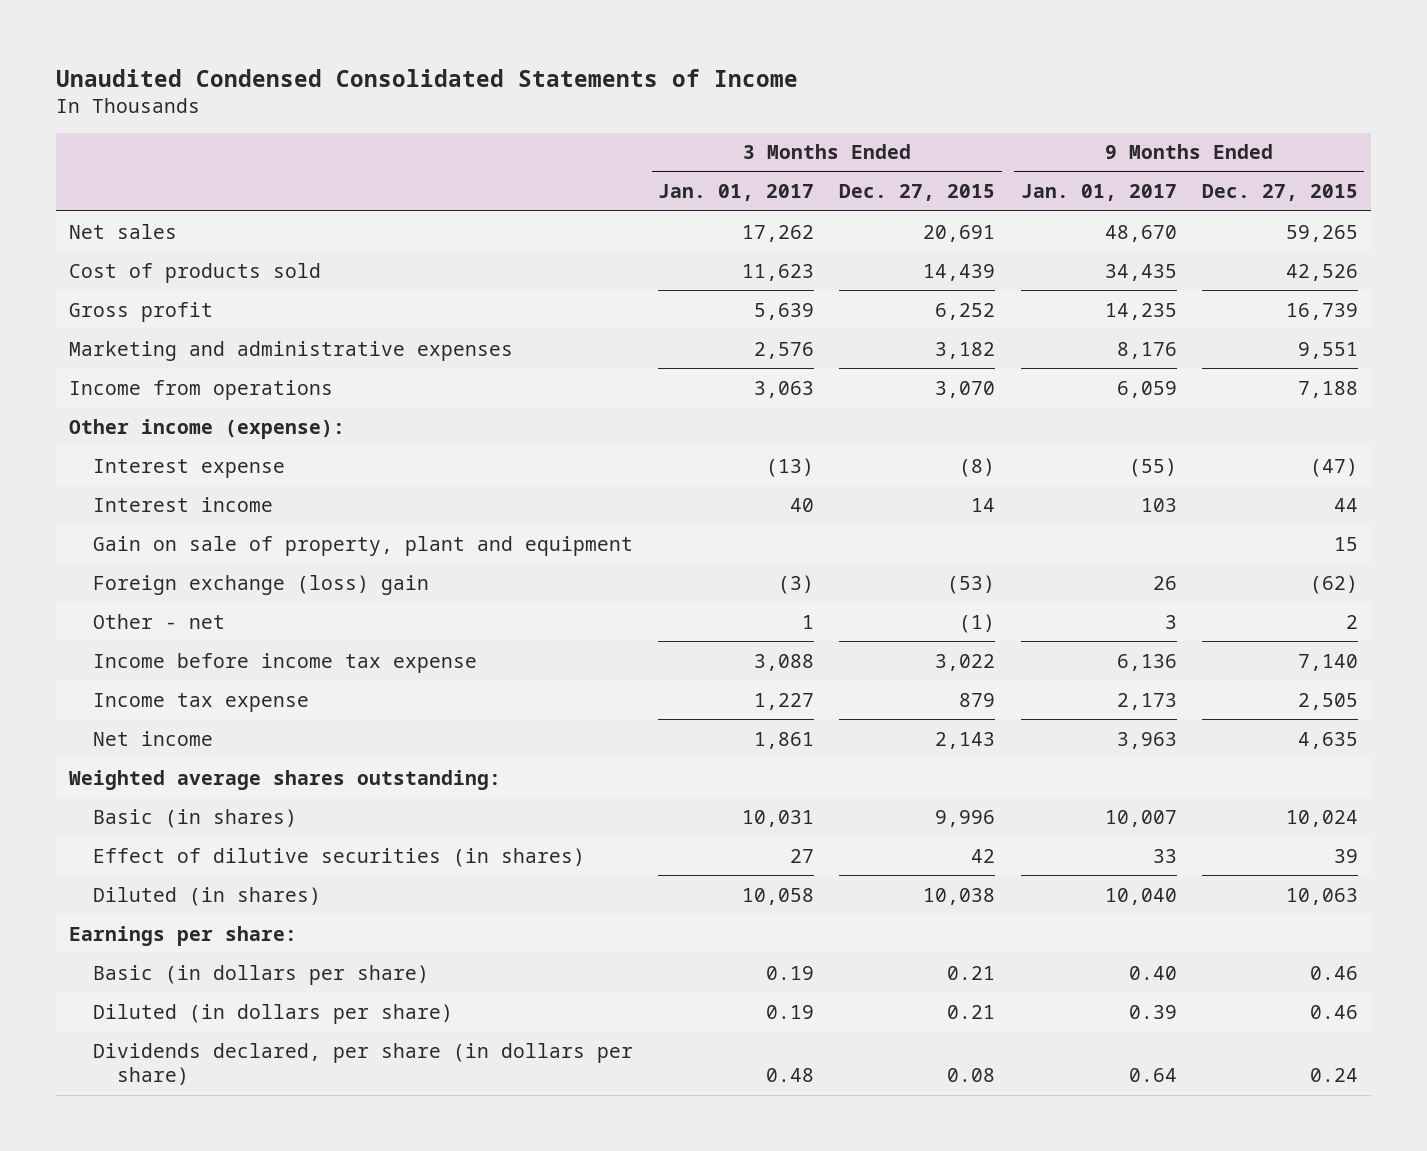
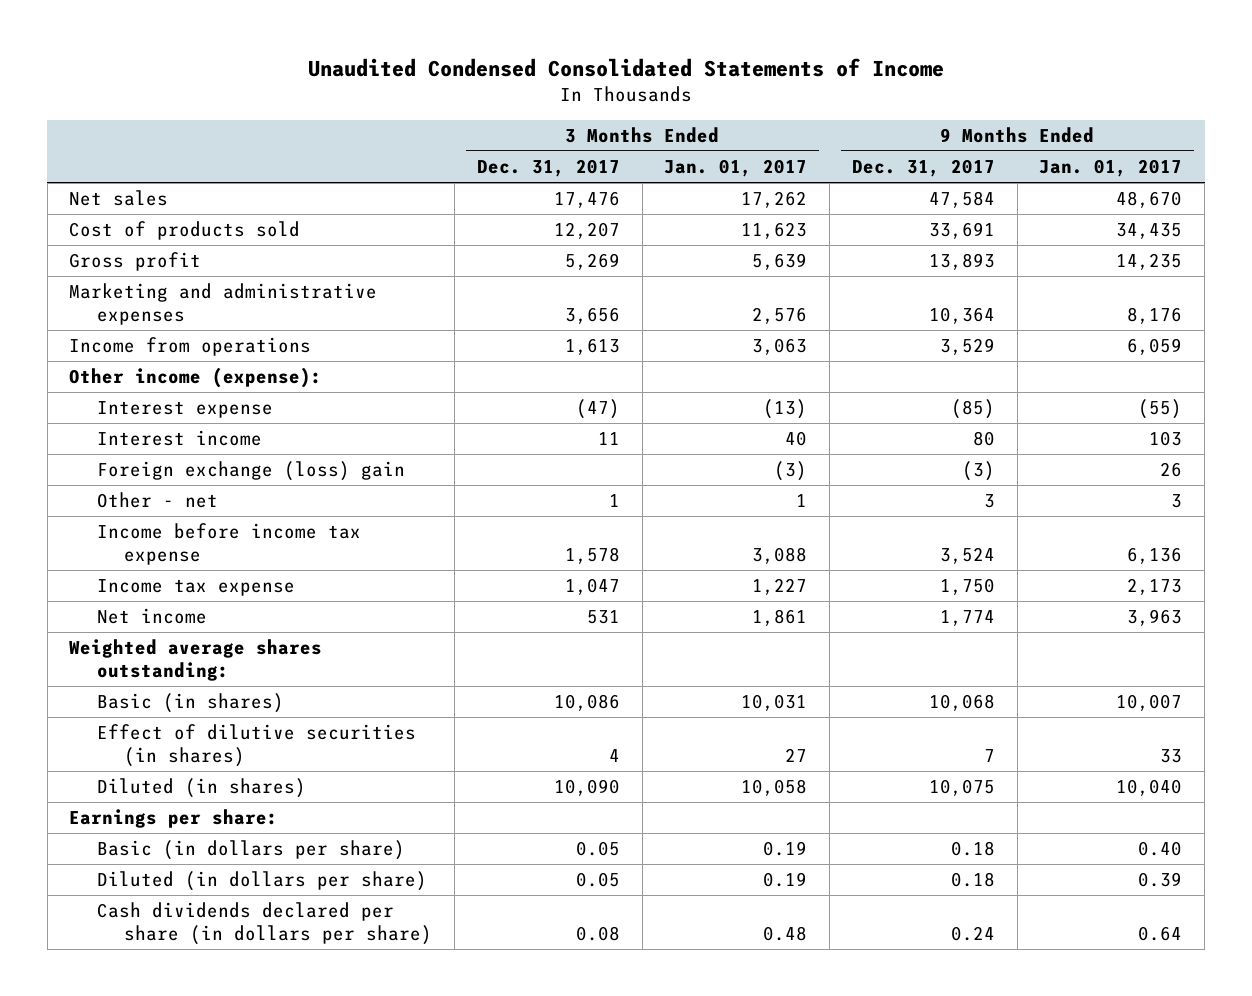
[839,184,996,202] Dec. 27, 2015 -> none
[1202,184,1359,202] Dec. 27, 2015 -> none
none -> [476,159,620,178] Dec. 31, 2017
none -> [851,159,995,178] Dec. 31, 2017
[92,535,633,556] Gain on sale of property, plant and equipment -> none
[92,1042,633,1086] Dividends declared, per share (in dollars per share) -> [96,902,433,946] Cash dividends declared per share (in dollars per share)

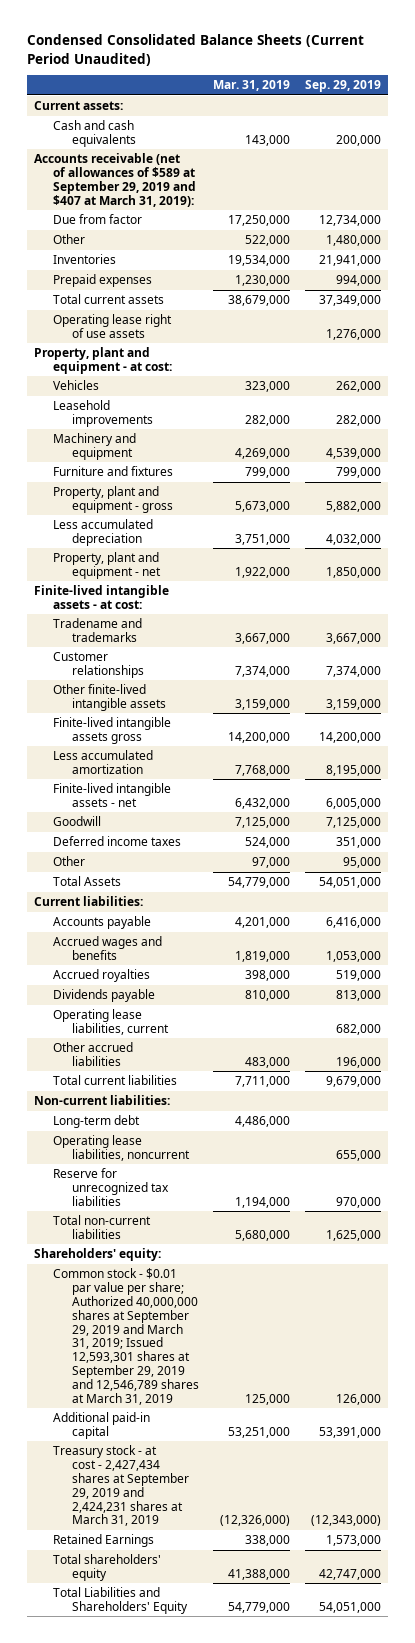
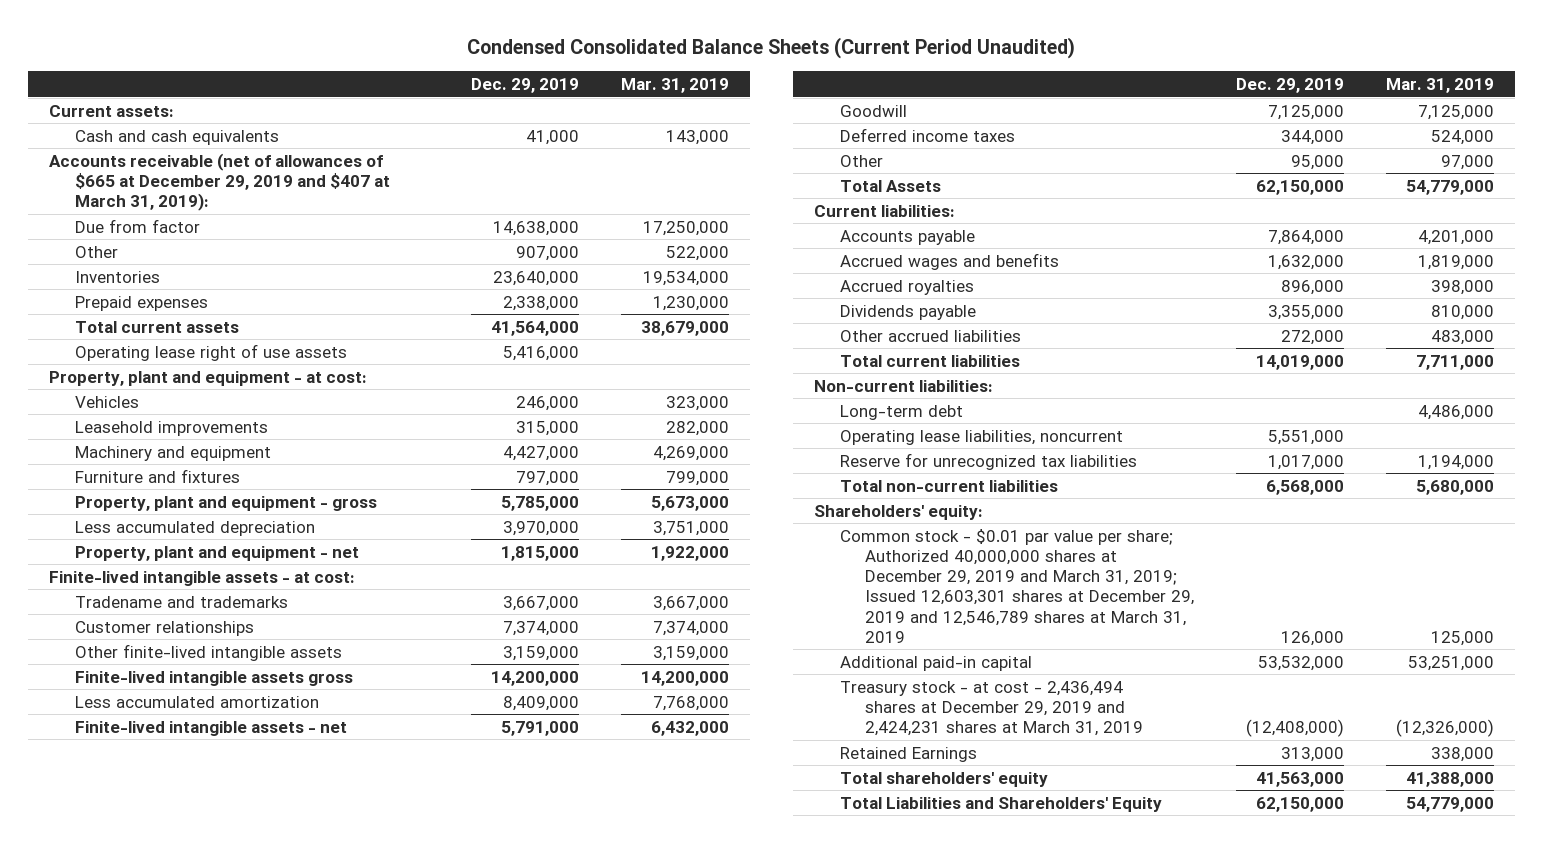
[304,80,381,93] Sep. 29, 2019 -> none
none -> [471,78,580,94] Dec. 29, 2019
[34,153,197,207] Accounts receivable (net of allowances of $589 at September 29, 2019 and $407 at March 31, 2019): -> [48,152,390,212] Accounts receivable (net of allowances of $665 at December 29, 2019 and $407 at March 31, 2019):
[53,1009,169,1035] Operating lease liabilities, current -> none
[53,1268,199,1405] Common stock - $0.01 par value per share; Authorized 40,000,000 shares at September 29, 2019 and March 31, 2019; Issued 12,593,301 shares at September 29, 2019 and 12,546,789 shares at March 31, 2019 -> [839,528,1195,643] Common stock - $0.01 par value per share; Authorized 40,000,000 shares at December 29, 2019 and March 31, 2019; Issued 12,603,301 shares at December 29, 2019 and 12,546,789 shares at March 31, 2019
[53,1445,189,1527] Treasury stock - at cost - 2,427,434 shares at September 29, 2019 and 2,424,231 shares at March 31, 2019 -> [839,680,1144,737] Treasury stock - at cost - 2,436,494 shares at December 29, 2019 and 2,424,231 shares at March 31, 2019

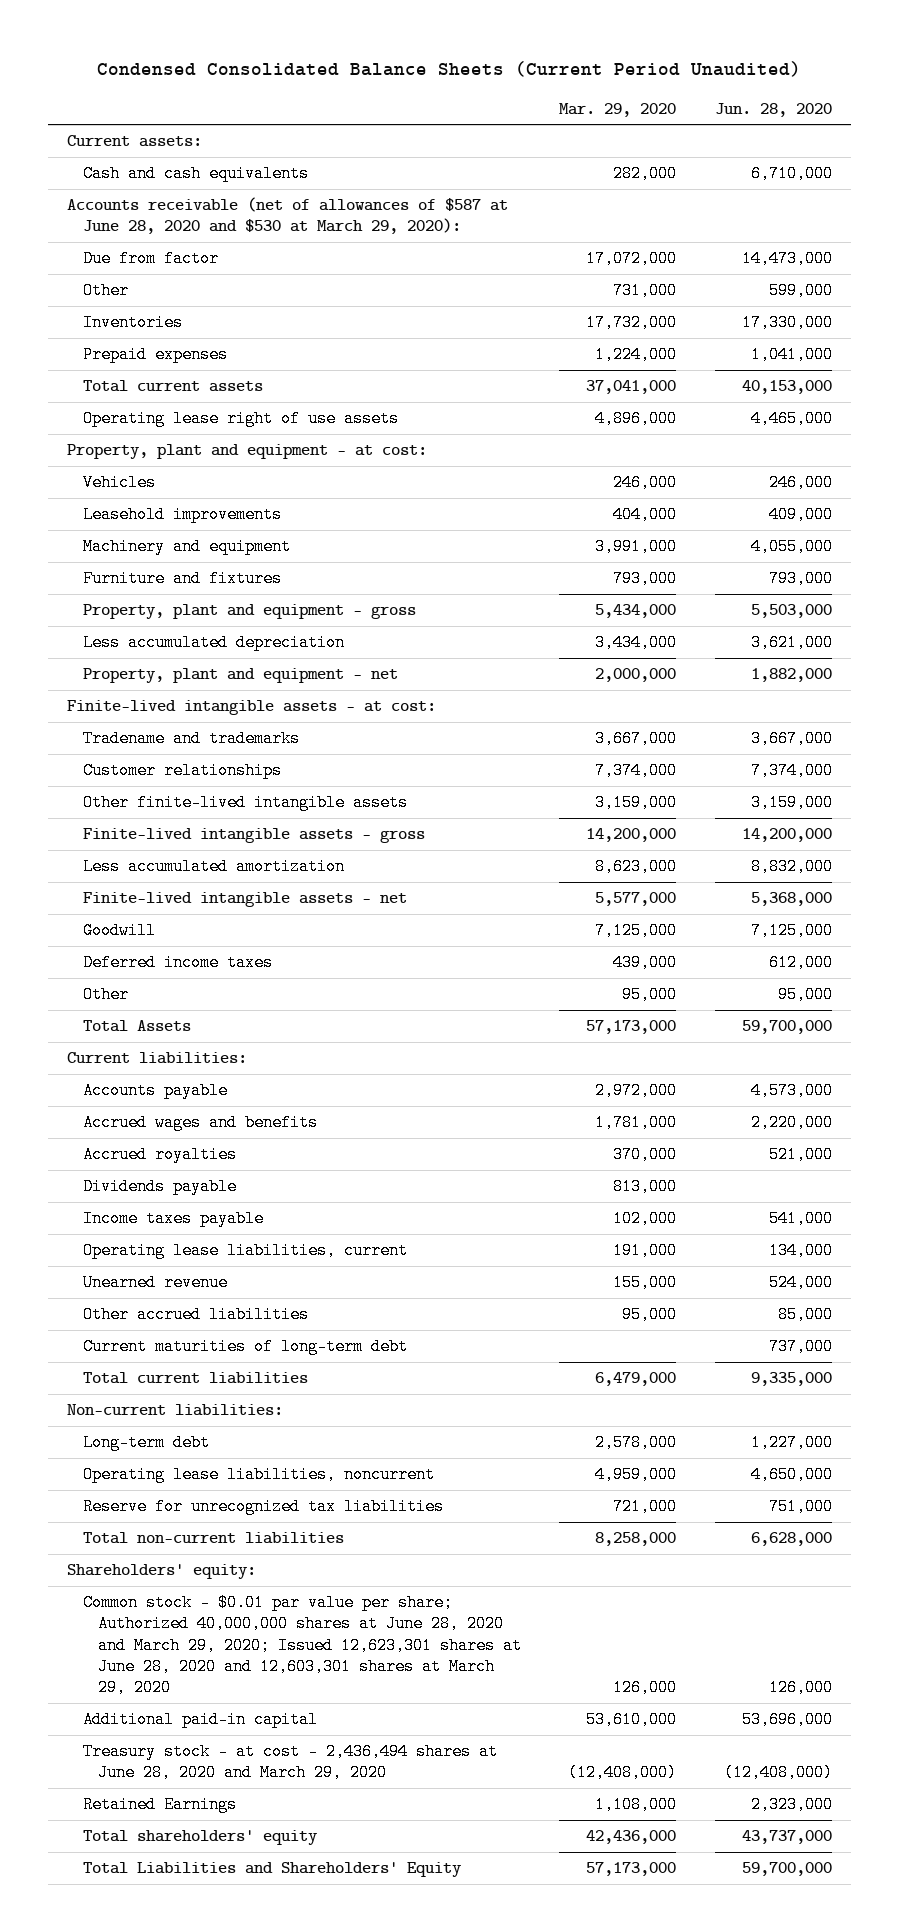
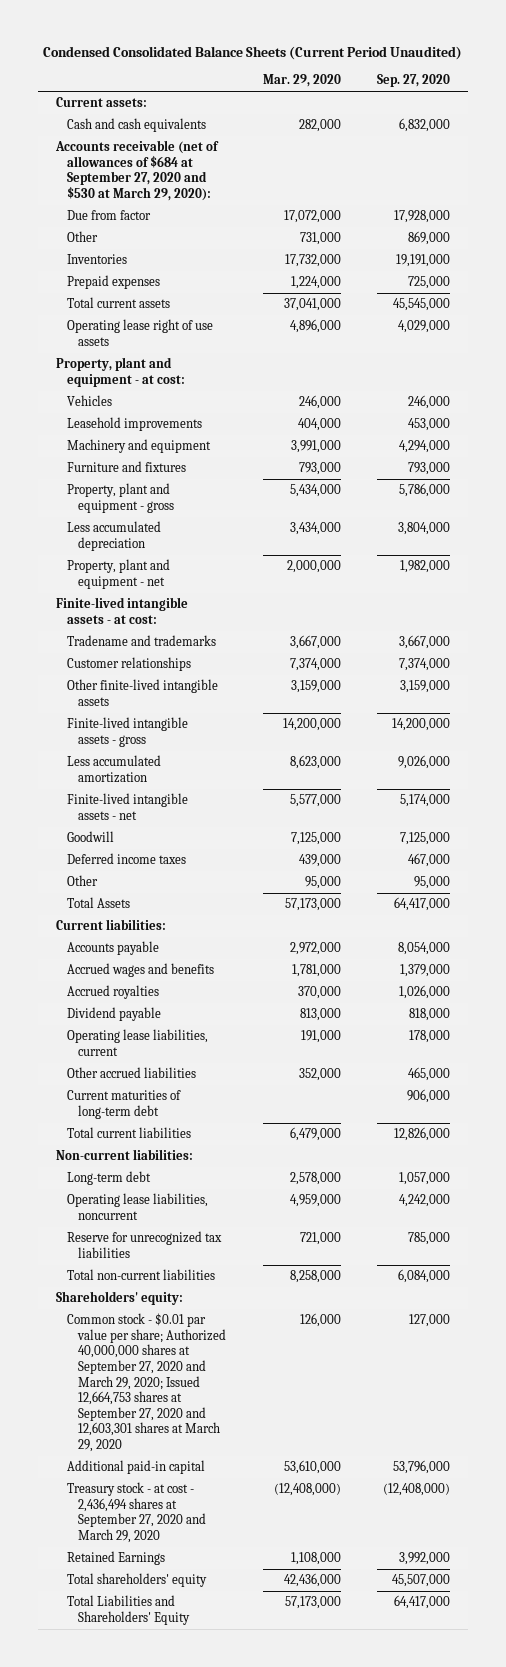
[714,102,832,117] Jun. 28, 2020 -> none
none -> [377,74,451,88] Sep. 27, 2020
[67,197,509,235] Accounts receivable (net of allowances of $587 at June 28, 2020 and $530 at March 29, 2020): -> [54,140,219,202] Accounts receivable (net of allowances of $684 at September 27, 2020 and $530 at March 29, 2020):
[82,1210,264,1228] Income taxes payable -> none
[82,1178,237,1196] Dividends payable -> [66,1007,161,1022] Dividend payable
[82,1274,228,1292] Unearned revenue -> none
[622,1306,678,1324] 95,000 -> [298,1068,341,1082] 352,000
[82,1594,522,1697] Common stock - $0.01 par value per share; Authorized 40,000,000 shares at June 28, 2020 and March 29, 2020; Issued 12,623,301 shares at June 28, 2020 and 12,603,301 shares at March 29, 2020 -> [66,1313,227,1453] Common stock - $0.01 par value per share; Authorized 40,000,000 shares at September 27, 2020 and March 29, 2020; Issued 12,664,753 shares at September 27, 2020 and 12,603,301 shares at March 29, 2020
[82,1743,498,1782] Treasury stock - at cost - 2,436,494 shares at June 28, 2020 and March 29, 2020 -> [66,1482,207,1544] Treasury stock - at cost - 2,436,494 shares at September 27, 2020 and March 29, 2020

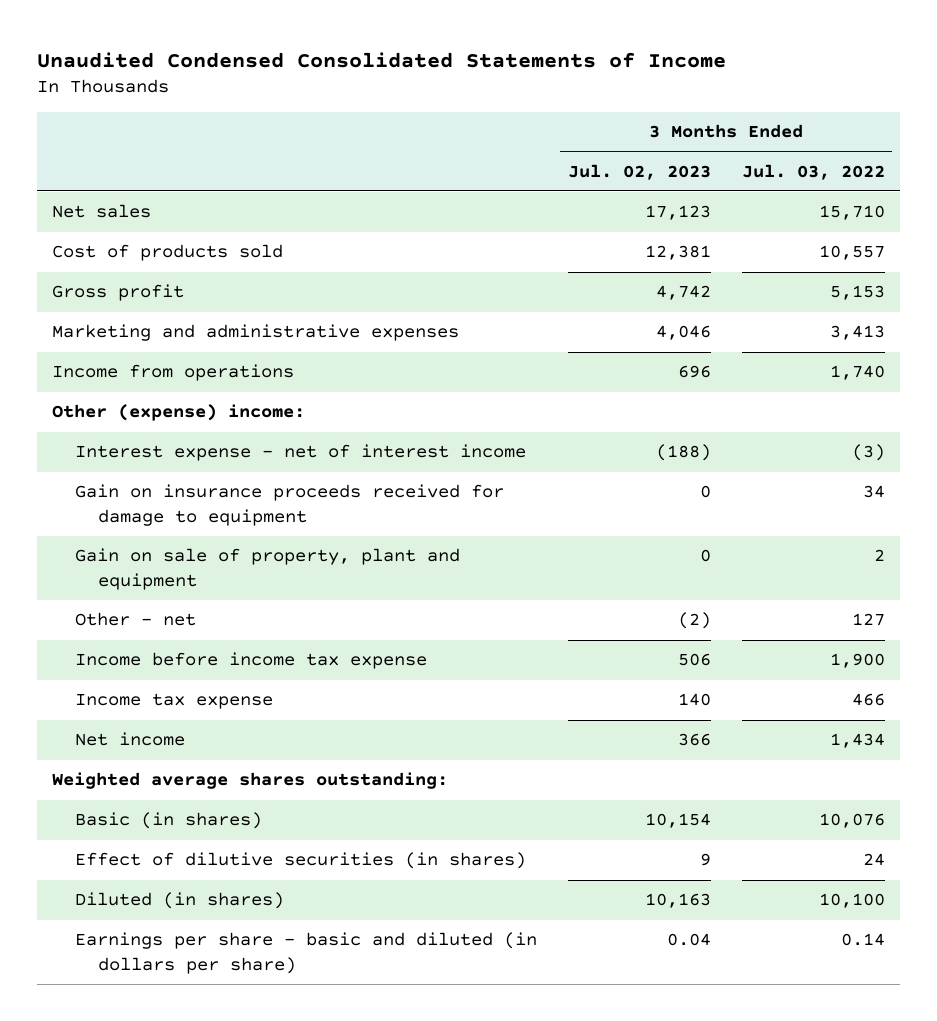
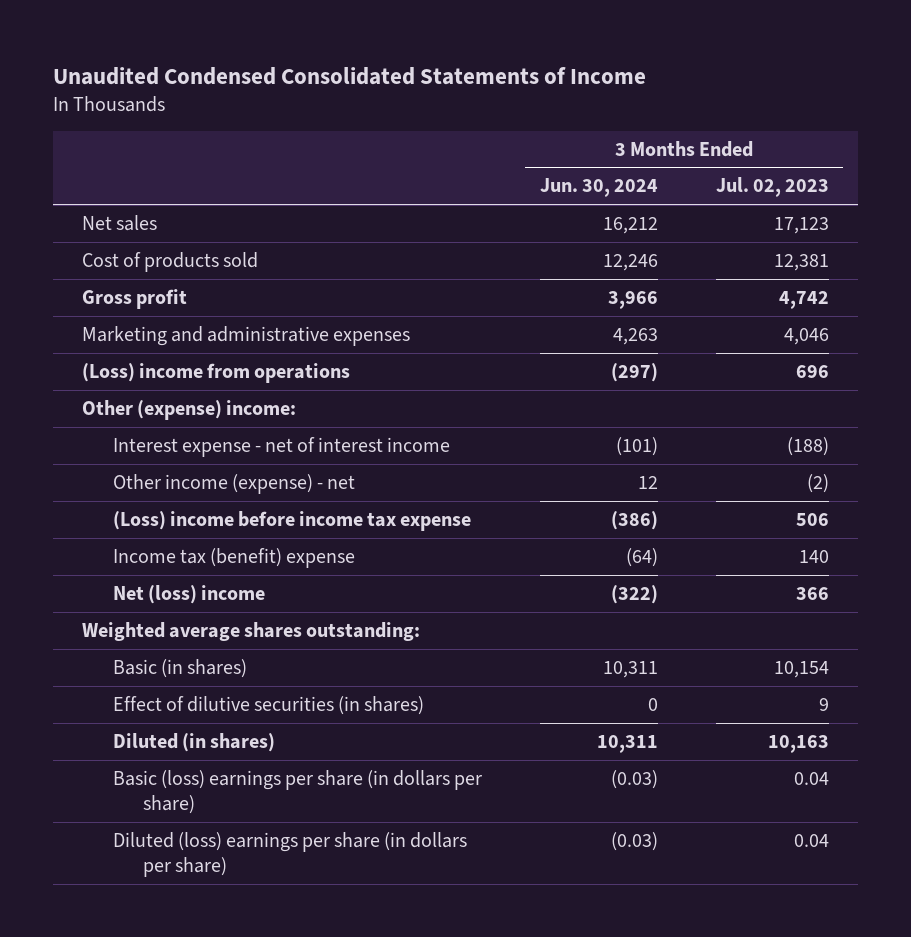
[741,163,885,180] Jul. 03, 2022 -> none
none -> [539,178,658,198] Jun. 30, 2024
[52,364,295,382] Income from operations -> [82,362,351,383] (Loss) income from operations
[75,484,505,527] Gain on insurance proceeds received for damage to equipment -> none
[75,548,461,591] Gain on sale of property, plant and equipment -> none
[75,612,197,627] Other - net -> [112,473,355,494] Other income (expense) - net
[75,652,428,670] Income before income tax expense -> [112,510,471,531] (Loss) income before income tax expense
[75,693,274,710] Income tax expense -> [112,547,355,568] Income tax (benefit) expense
[75,732,186,747] Net income -> [112,584,265,604] Net (loss) income
[75,932,538,975] Earnings per share - basic and diluted (in dollars per share) -> [112,769,482,815] Basic (loss) earnings per share (in dollars per share)
none -> [112,831,467,878] Diluted (loss) earnings per share (in dollars per share)

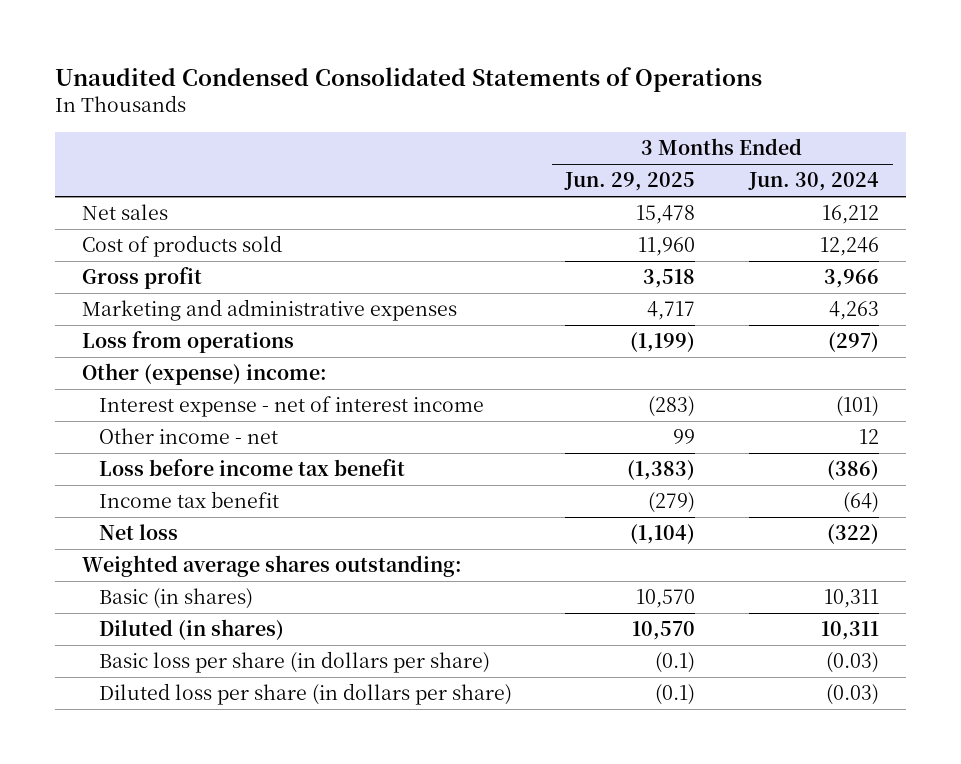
[53,67,647,86] Unaudited Condensed Consolidated Statements of Income -> [55,66,763,92] Unaudited Condensed Consolidated Statements of Operations
[715,177,829,198] Jul. 02, 2023 -> none
none -> [564,172,696,192] Jun. 29, 2025
[82,362,351,383] (Loss) income from operations -> [82,331,295,354] Loss from operations
[112,473,355,494] Other income (expense) - net -> [98,428,278,445] Other income - net
[112,510,471,531] (Loss) income before income tax expense -> [98,459,405,477] Loss before income tax benefit
[112,547,355,568] Income tax (benefit) expense -> [98,491,279,509] Income tax benefit
[112,584,265,604] Net (loss) income -> [98,524,178,541] Net loss
[112,695,424,715] Effect of dilutive securities (in shares) -> none
[112,769,482,815] Basic (loss) earnings per share (in dollars per share) -> [98,651,490,674] Basic loss per share (in dollars per share)
[112,831,467,878] Diluted (loss) earnings per share (in dollars per share) -> [98,683,512,706] Diluted loss per share (in dollars per share)

